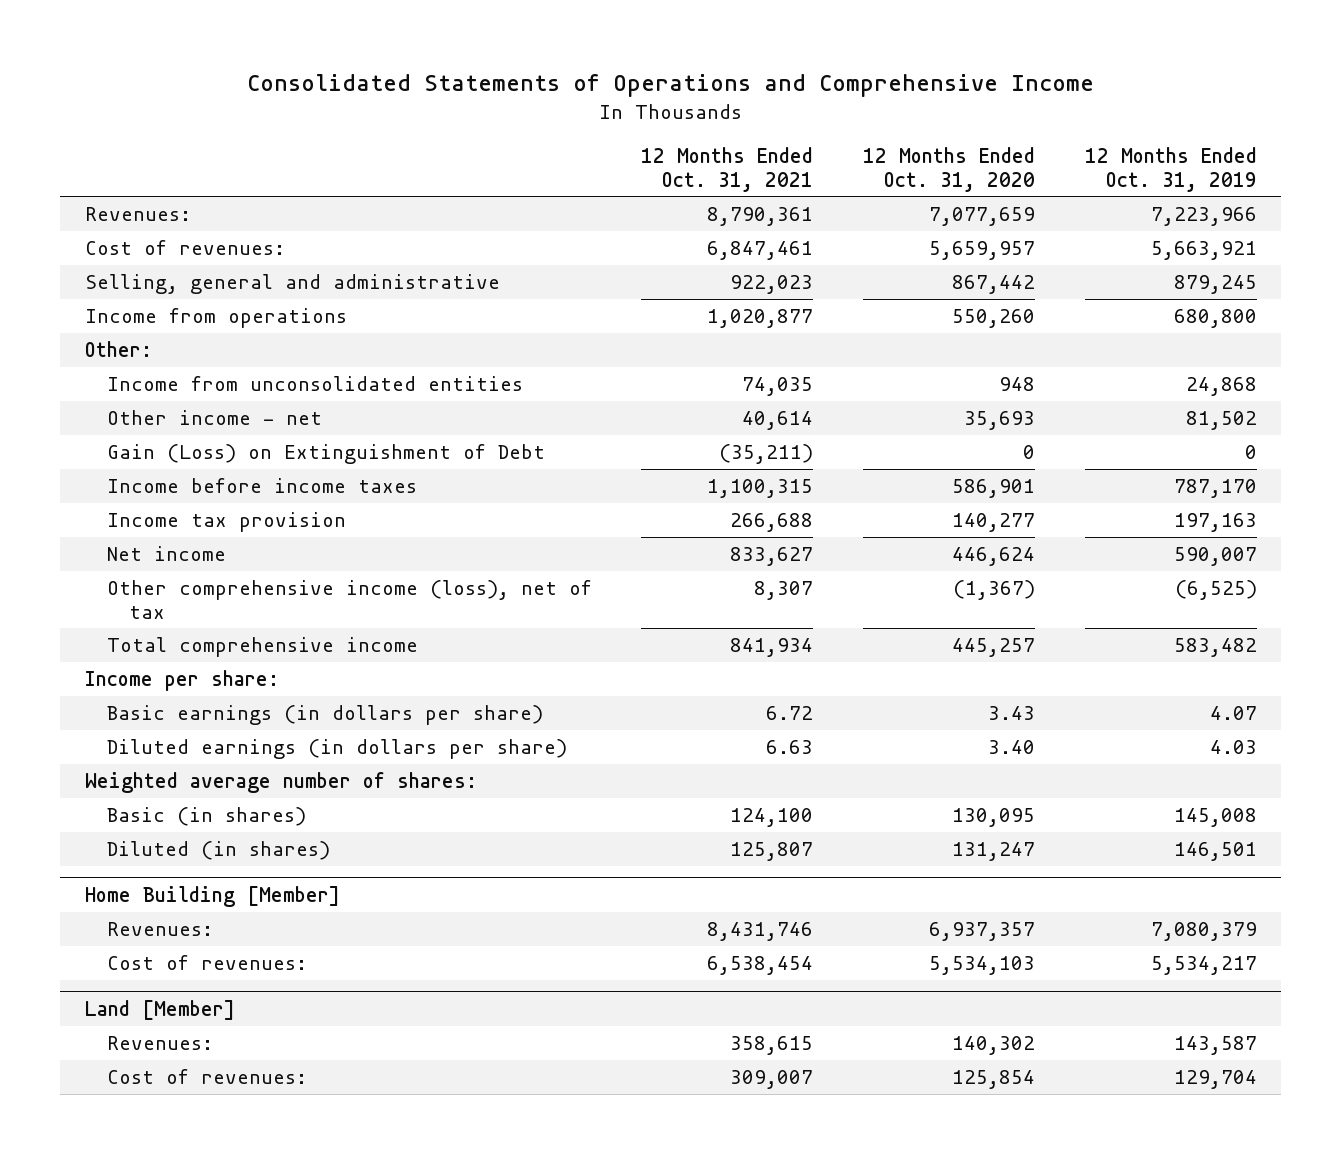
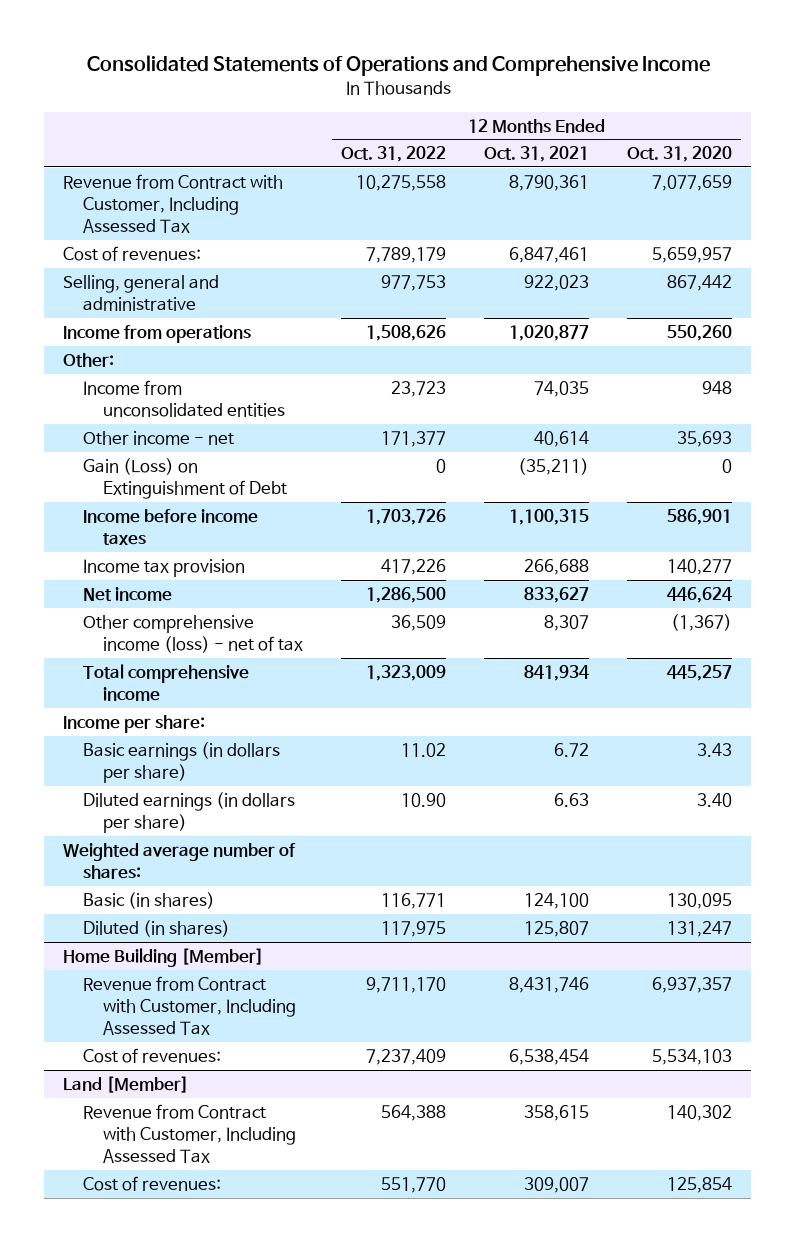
[1084,146,1257,192] 12 Months Ended Oct. 31, 2019 -> none
none -> [341,146,447,163] Oct. 31, 2022
[84,206,191,221] Revenues: -> [63,174,284,234] Revenue from Contract with Customer, Including Assessed Tax
[106,579,592,619] Other comprehensive income (loss), net of tax -> [83,615,304,654] Other comprehensive income (loss) - net of tax
[106,921,213,936] Revenues: -> [83,976,297,1036] Revenue from Contract with Customer, Including Assessed Tax
[106,1035,213,1050] Revenues: -> [83,1104,297,1164] Revenue from Contract with Customer, Including Assessed Tax

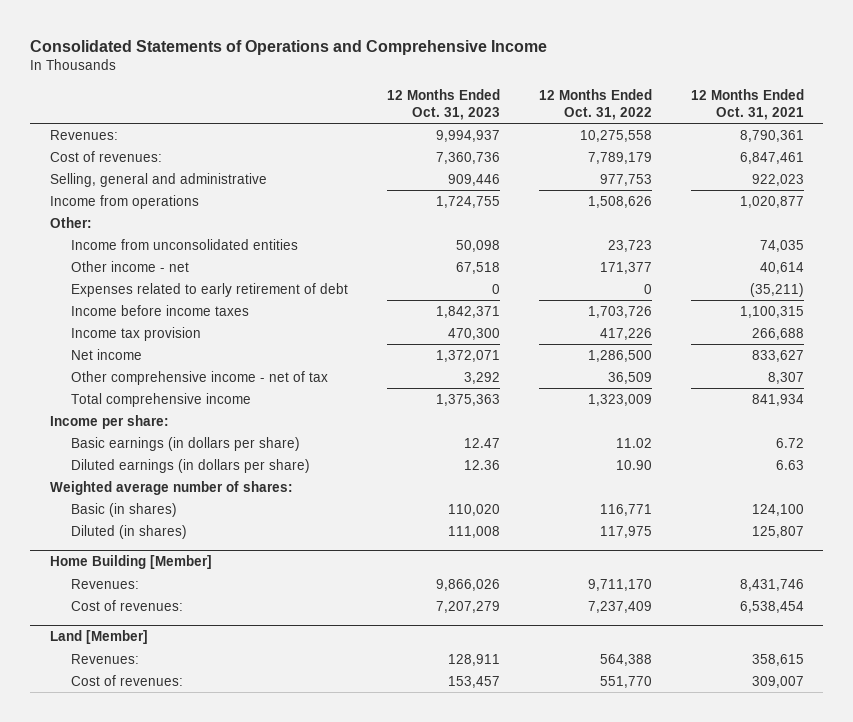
[626,146,732,163] Oct. 31, 2020 -> none
none -> [387,88,501,120] 12 Months Ended Oct. 31, 2023
[63,174,284,234] Revenue from Contract with Customer, Including Assessed Tax -> [49,129,118,140] Revenues:
[83,458,288,500] Gain (Loss) on Extinguishment of Debt -> [71,282,349,297] Expenses related to early retirement of debt
[83,615,304,654] Other comprehensive income (loss) - net of tax -> [71,370,329,385] Other comprehensive income - net of tax
[83,976,297,1036] Revenue from Contract with Customer, Including Assessed Tax -> [71,578,140,589] Revenues:
[83,1104,297,1164] Revenue from Contract with Customer, Including Assessed Tax -> [71,653,140,664] Revenues:

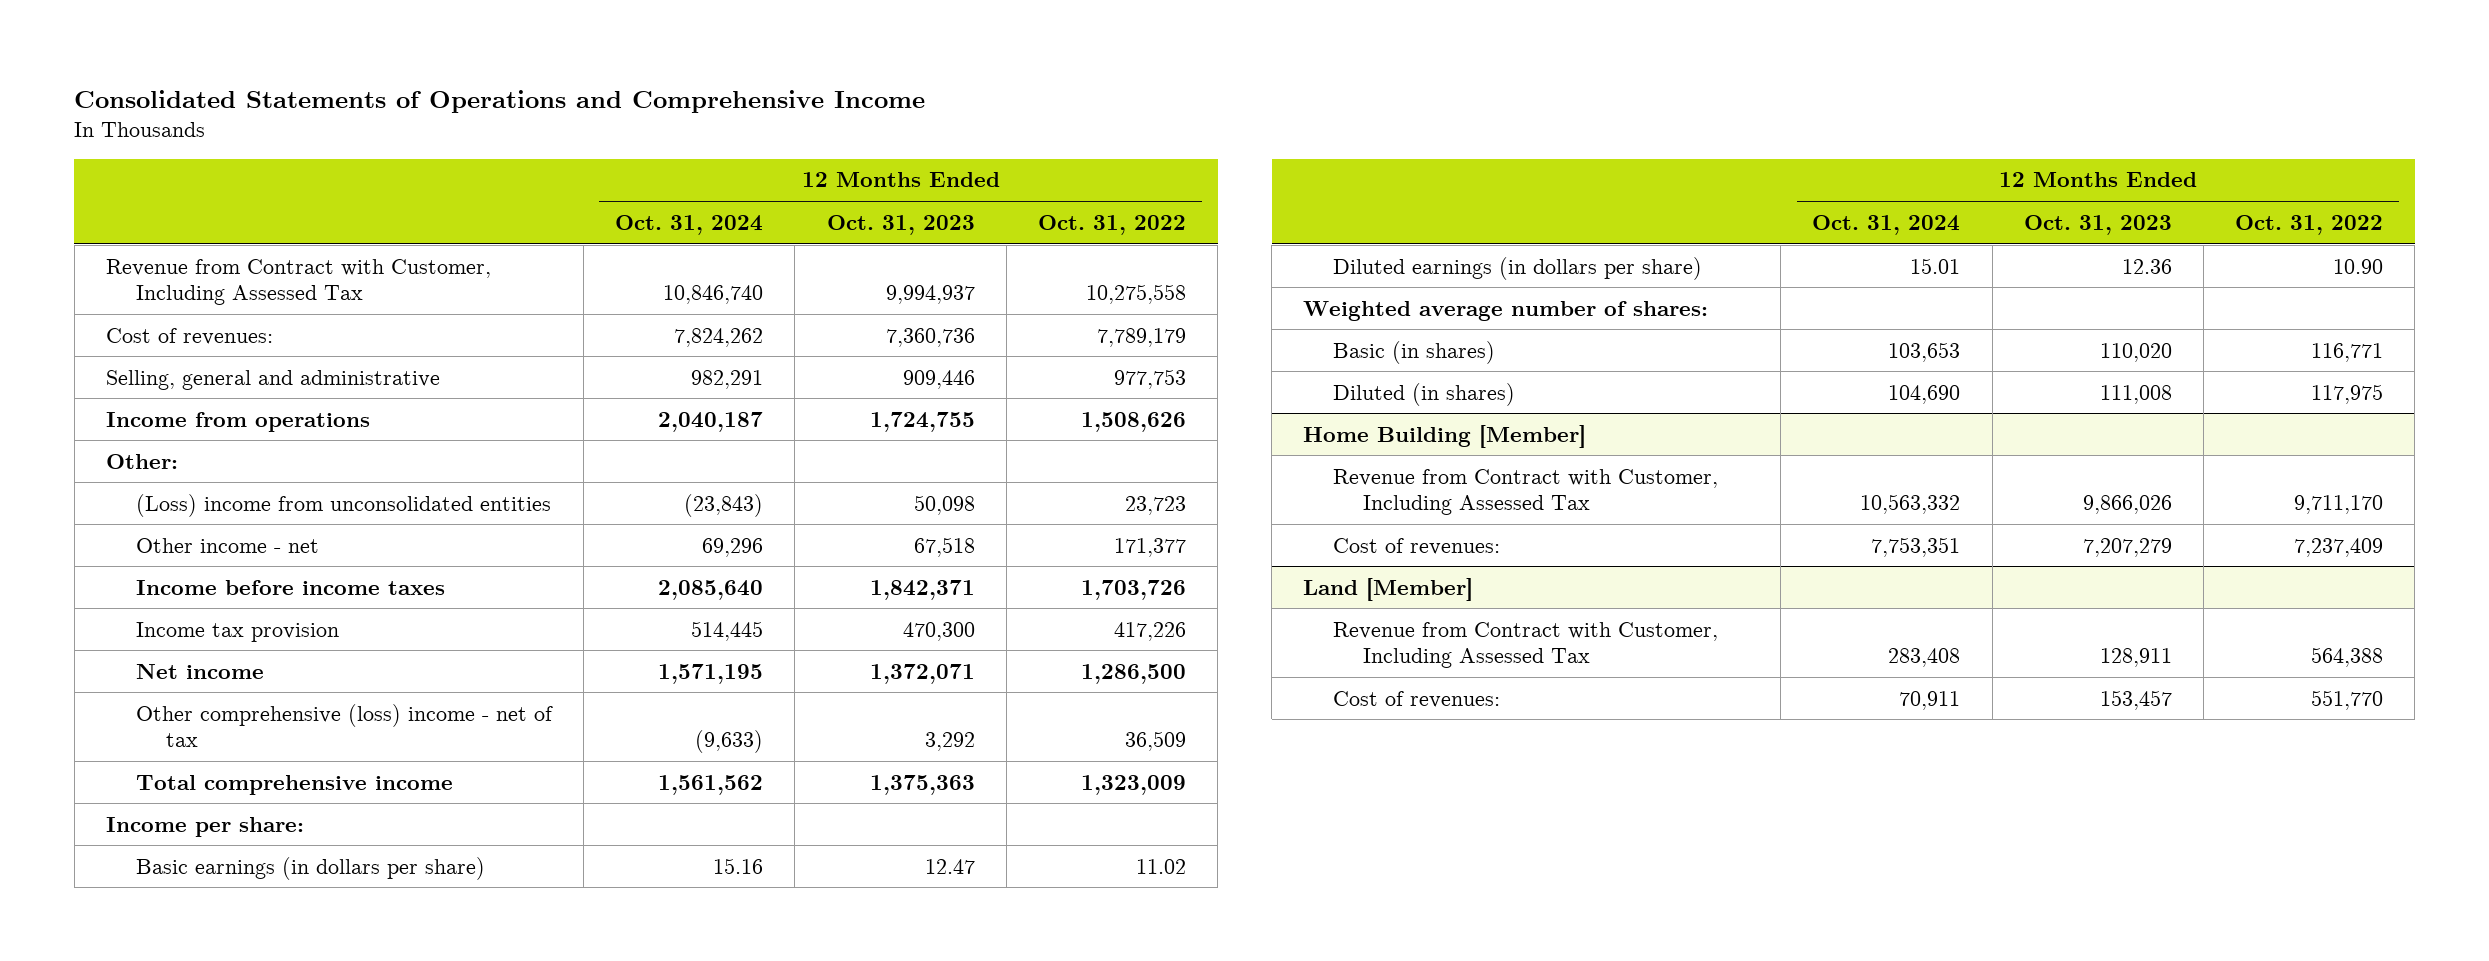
[690,88,804,120] 12 Months Ended Oct. 31, 2021 -> none
none -> [615,214,764,235] Oct. 31, 2024
[49,129,118,140] Revenues: -> [106,258,492,305] Revenue from Contract with Customer, Including Assessed Tax
[71,238,299,250] Income from unconsolidated entities -> [135,493,551,517] (Loss) income from unconsolidated entities
[71,282,349,297] Expenses related to early retirement of debt -> none
[71,370,329,385] Other comprehensive income - net of tax -> [135,703,553,747] Other comprehensive (loss) income - net of tax
[71,578,140,589] Revenues: -> [1333,468,1719,515] Revenue from Contract with Customer, Including Assessed Tax
[71,653,140,664] Revenues: -> [1333,621,1719,668] Revenue from Contract with Customer, Including Assessed Tax

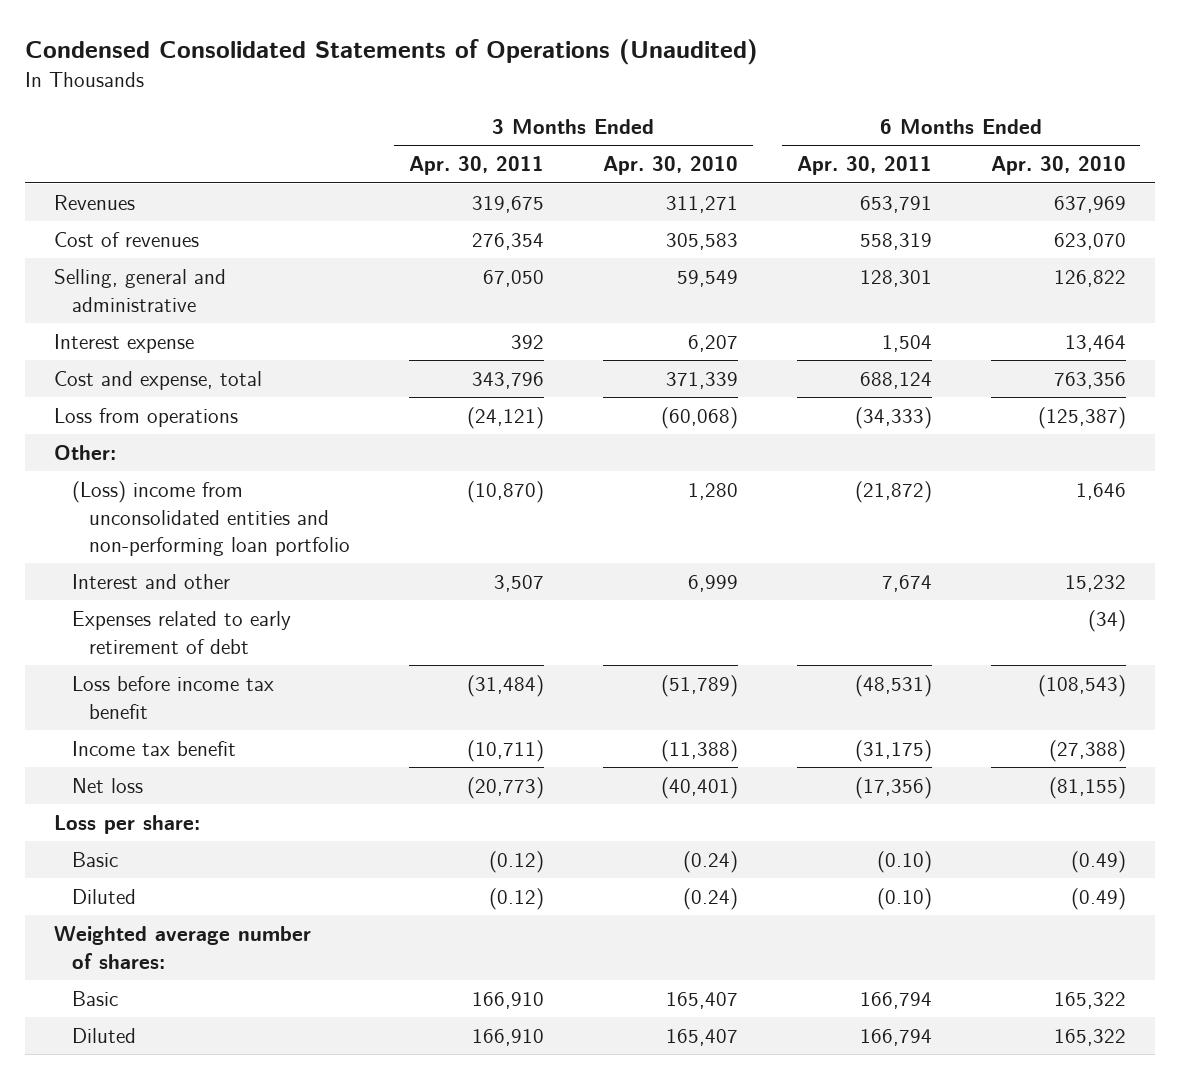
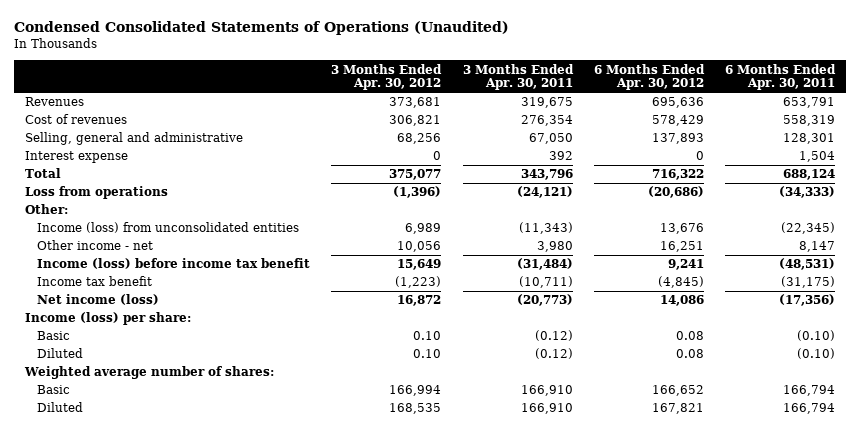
[602,156,738,176] Apr. 30, 2010 -> none
[990,156,1126,176] Apr. 30, 2010 -> none
none -> [331,63,443,91] 3 Months Ended Apr. 30, 2012
none -> [593,63,705,91] 6 Months Ended Apr. 30, 2012
[54,371,263,391] Cost and expense, total -> [24,168,61,179] Total
[71,611,291,654] Expenses related to early retirement of debt -> none
[71,481,351,557] (Loss) income from unconsolidated entities and non-performing loan portfolio -> [37,222,300,234] Income (loss) from unconsolidated entities
[467,481,545,504] (10,870) -> [518,222,573,235] (11,343)
[854,481,932,504] (21,872) -> [780,222,835,235] (22,345)
[71,574,230,590] Interest and other -> [37,240,154,251] Other income - net
[494,575,545,593] 3,507 -> [536,241,573,253] 3,980
[881,575,932,593] 7,674 -> [798,241,835,253] 8,147
[71,676,274,719] Loss before income tax benefit -> [37,258,311,270] Income (loss) before income tax benefit
[71,778,143,794] Net loss -> [37,294,160,306] Net income (loss)
[54,815,201,835] Loss per share: -> [24,312,191,326] Income (loss) per share:

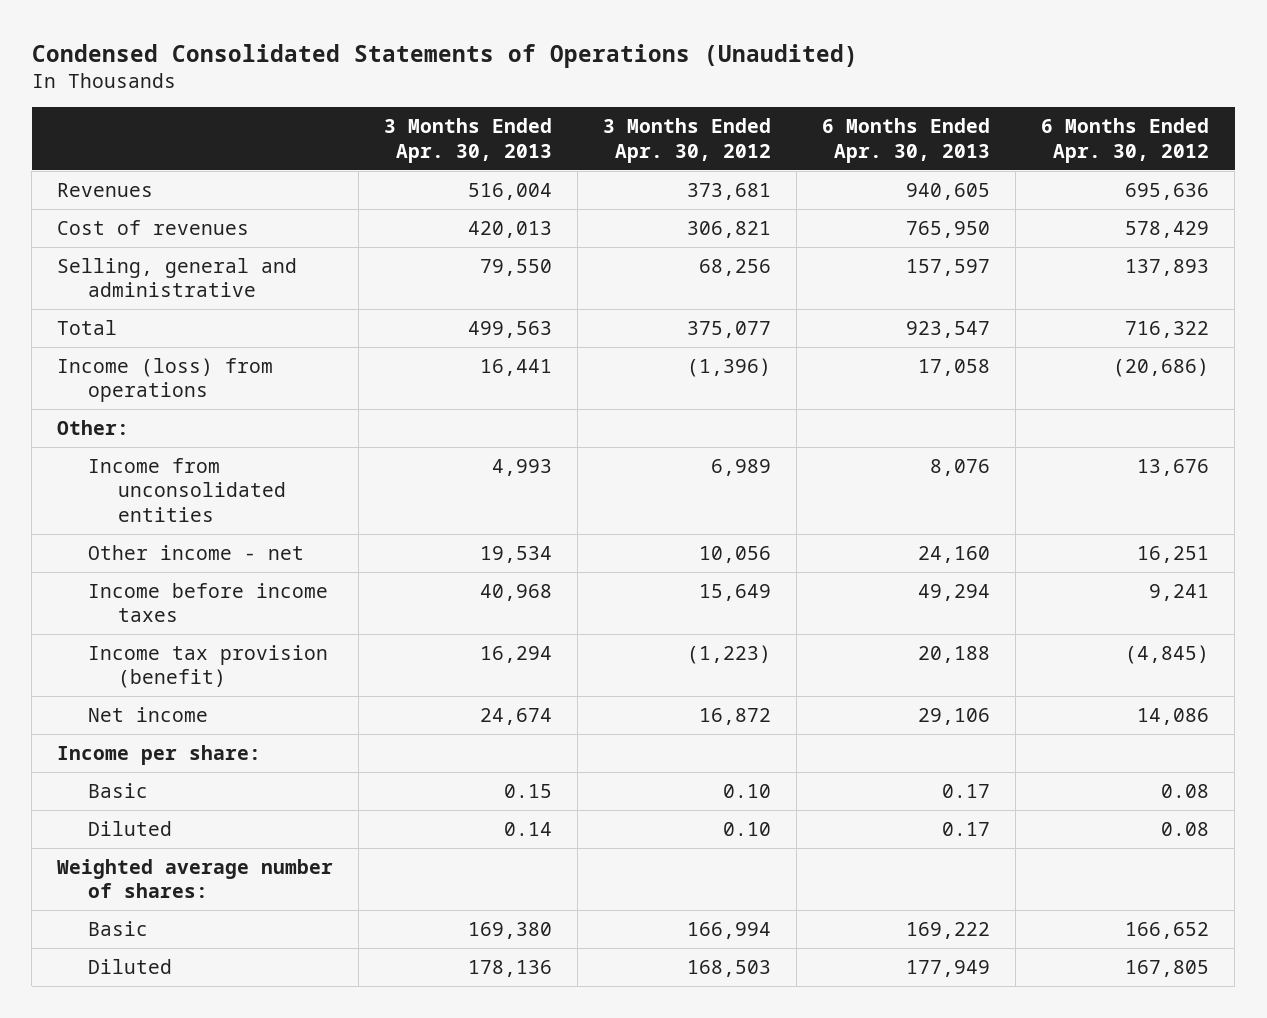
[462,63,574,91] 3 Months Ended Apr. 30, 2011 -> none
[724,63,836,91] 6 Months Ended Apr. 30, 2011 -> none
none -> [384,118,553,163] 3 Months Ended Apr. 30, 2013
none -> [822,118,991,163] 6 Months Ended Apr. 30, 2013
[24,151,128,164] Interest expense -> none
[24,186,168,200] Loss from operations -> [57,357,274,403] Income (loss) from operations
[37,222,300,234] Income (loss) from unconsolidated entities -> [87,457,286,522] Income from unconsolidated entities
[37,258,311,270] Income (loss) before income tax benefit -> [87,582,328,623] Income before income taxes
[37,276,153,287] Income tax benefit -> [87,644,328,689] Income tax provision (benefit)
[37,294,160,306] Net income (loss) -> [87,706,208,722] Net income
[24,312,191,326] Income (loss) per share: -> [57,744,262,765] Income per share:
[389,403,442,415] 168,535 -> [687,959,772,977] 168,503
[651,403,704,415] 167,821 -> [1125,959,1210,977] 167,805

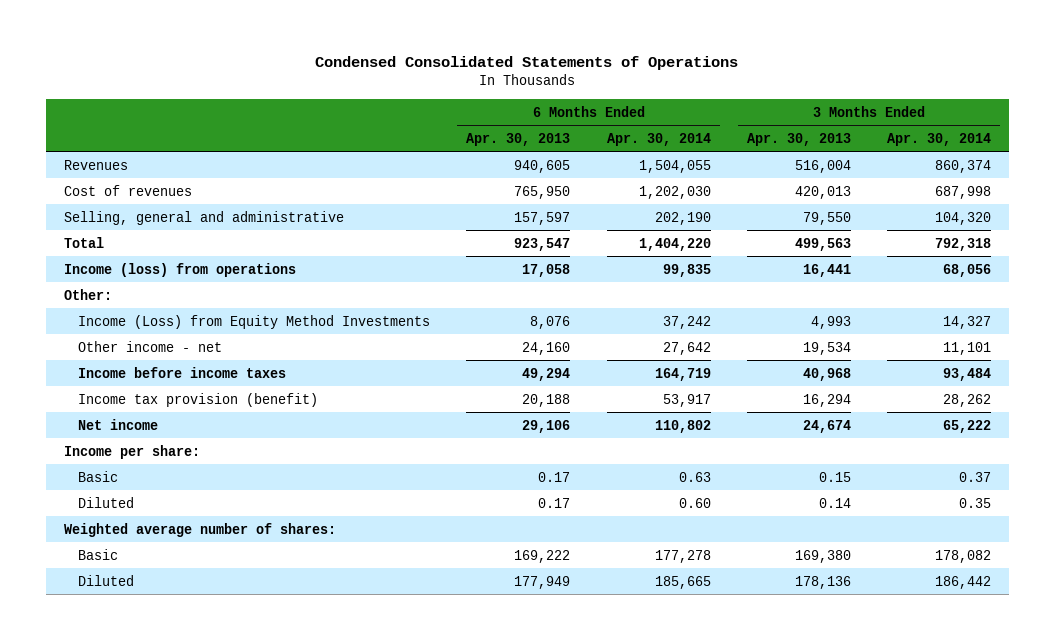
[31,43,858,68] Condensed Consolidated Statements of Operations (Unaudited) -> [315,55,739,70] Condensed Consolidated Statements of Operations
[603,118,772,163] 3 Months Ended Apr. 30, 2012 -> none
[1041,118,1210,163] 6 Months Ended Apr. 30, 2012 -> none
none -> [606,132,711,146] Apr. 30, 2014
none -> [886,132,991,146] Apr. 30, 2014
[87,457,286,522] Income from unconsolidated entities -> [78,314,431,329] Income (Loss) from Equity Method Investments

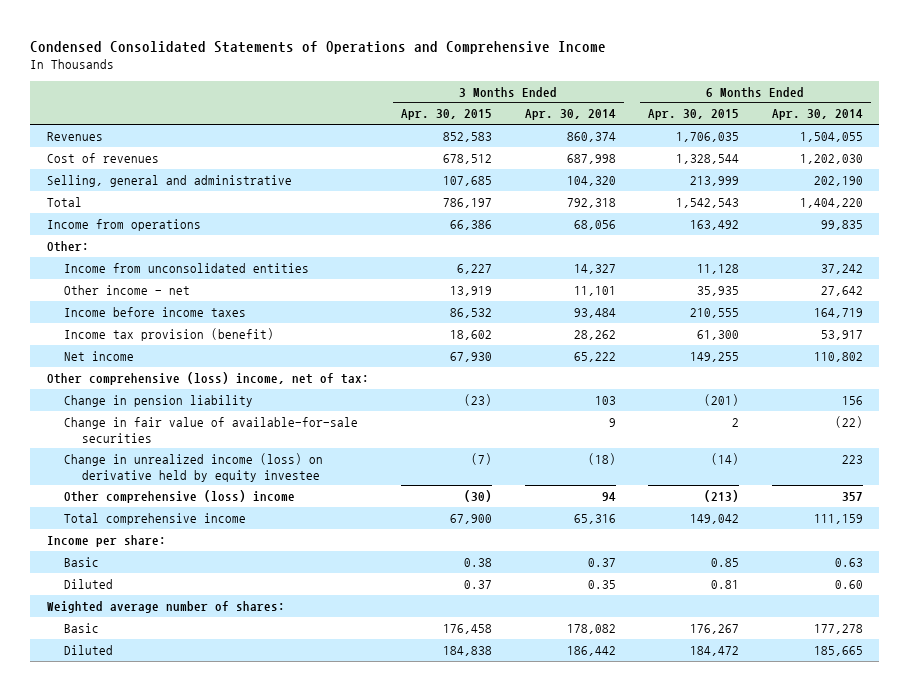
[315,55,739,70] Condensed Consolidated Statements of Operations -> [30,40,607,54] Condensed Consolidated Statements of Operations and Comprehensive Income
[466,132,571,146] Apr. 30, 2013 -> none
[746,132,851,146] Apr. 30, 2013 -> none
none -> [401,109,493,121] Apr. 30, 2015
none -> [648,109,740,121] Apr. 30, 2015
[63,262,296,277] Income (loss) from operations -> [46,218,201,231] Income from operations
[78,314,431,329] Income (Loss) from Equity Method Investments -> [64,262,310,273] Income from unconsolidated entities
none -> [46,371,369,385] Other comprehensive (loss) income, net of tax:
none -> [64,394,254,407] Change in pension liability
none -> [64,416,359,443] Change in fair value of available-for-sale securities
none -> [64,452,324,482] Change in unrealized income (loss) on derivative held by equity investee
none -> [64,489,296,503] Other comprehensive (loss) income
none -> [64,512,247,525] Total comprehensive income

